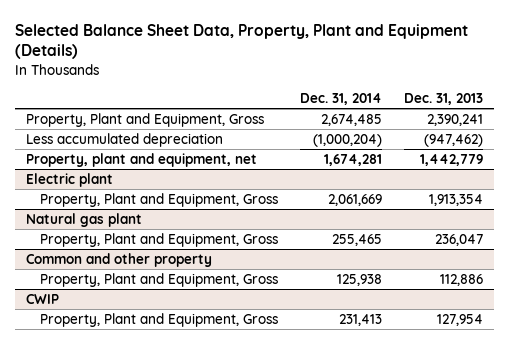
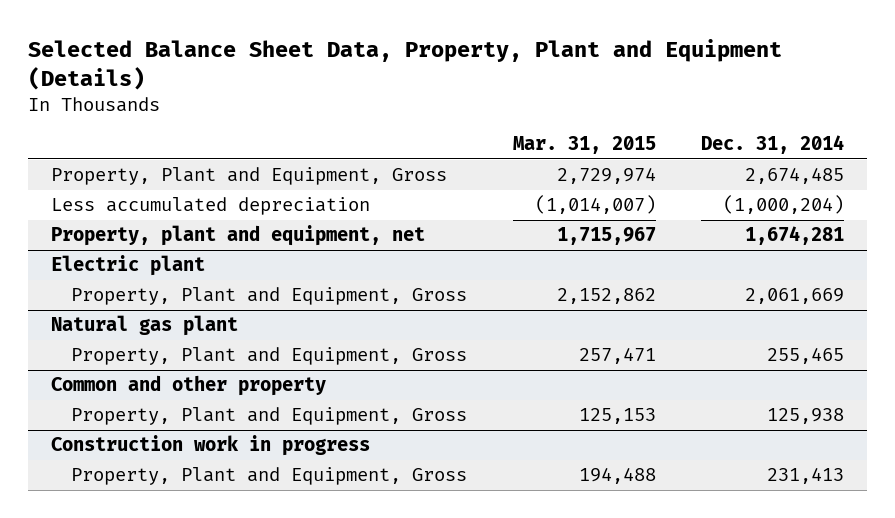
[403,92,483,105] Dec. 31, 2013 -> none
none -> [512,136,656,155] Mar. 31, 2015
[25,293,59,304] CWIP -> [50,435,370,457] Construction work in progress

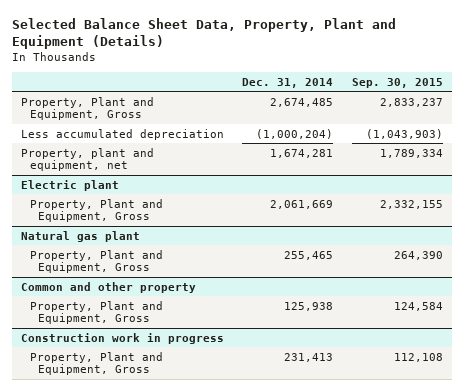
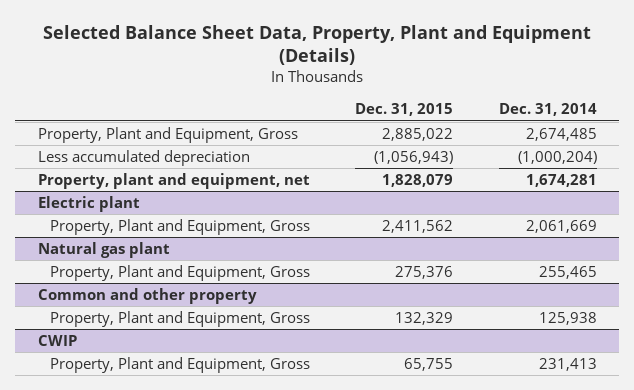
[351,77,443,88] Sep. 30, 2015 -> none
none -> [355,103,454,117] Dec. 31, 2015
[21,332,225,344] Construction work in progress -> [37,334,77,346] CWIP

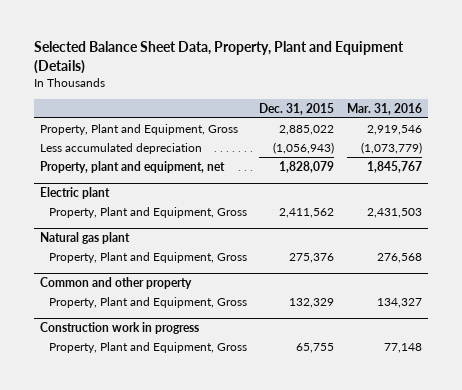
[498,103,597,117] Dec. 31, 2014 -> none
none -> [346,102,422,115] Mar. 31, 2016
[37,334,77,346] CWIP -> [39,321,199,334] Construction work in progress

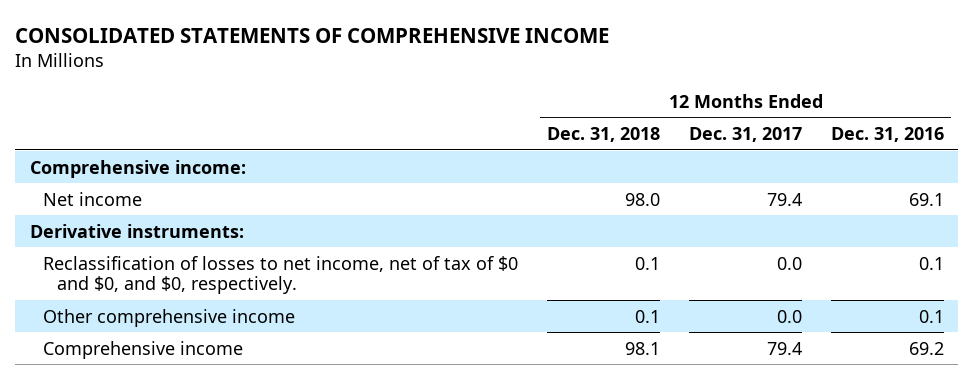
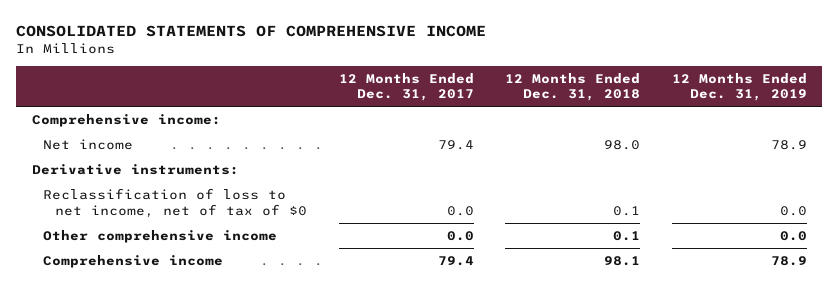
[830,126,944,142] Dec. 31, 2016 -> none
none -> [671,72,807,102] 12 Months Ended Dec. 31, 2019
[43,255,519,295] Reclassification of losses to net income, net of tax of $0 and $0, and $0, respectively. -> [43,188,308,218] Reclassification of loss to net income, net of tax of $0

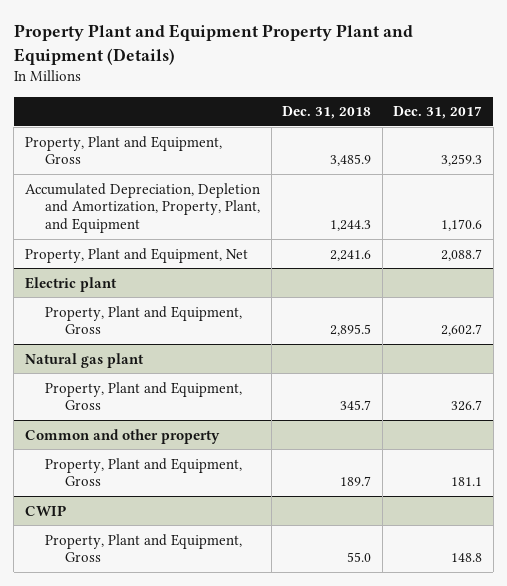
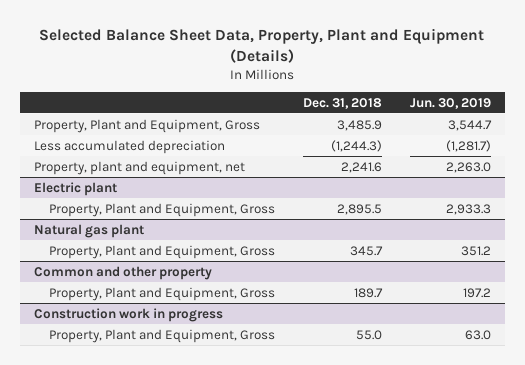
[13,24,413,65] Property Plant and Equipment Property Plant and Equipment (Details) -> [39,28,485,63] Selected Balance Sheet Data, Property, Plant and Equipment (Details)
[393,106,483,120] Dec. 31, 2017 -> none
none -> [410,97,492,109] Jun. 30, 2019
[24,182,260,233] Accumulated Depreciation, Depletion and Amortization, Property, Plant, and Equipment -> [33,139,225,154] Less accumulated depreciation
[330,219,372,231] 1,244.3 -> [330,139,382,152] (1,244.3)
[24,247,248,263] Property, Plant and Equipment, Net -> [33,160,245,175] Property, plant and equipment, net
[24,504,66,516] CWIP -> [33,307,223,322] Construction work in progress

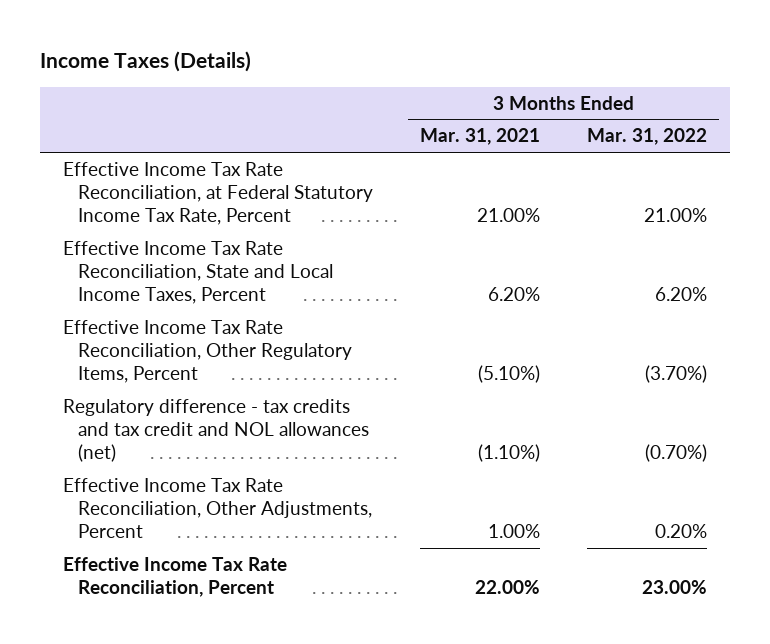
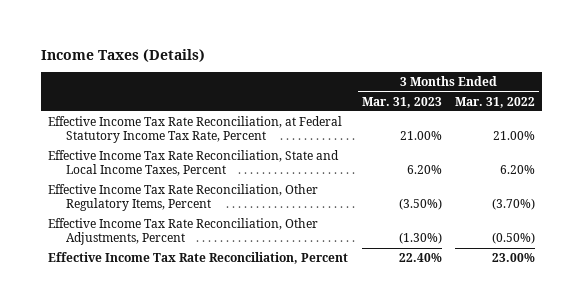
[420,128,541,146] Mar. 31, 2021 -> none
none -> [361,96,442,108] Mar. 31, 2023
[63,398,370,463] Regulatory difference - tax credits and tax credit and NOL allowances (net) -> none
[654,524,707,539] 0.20% -> [492,232,536,245] (0.50%)

